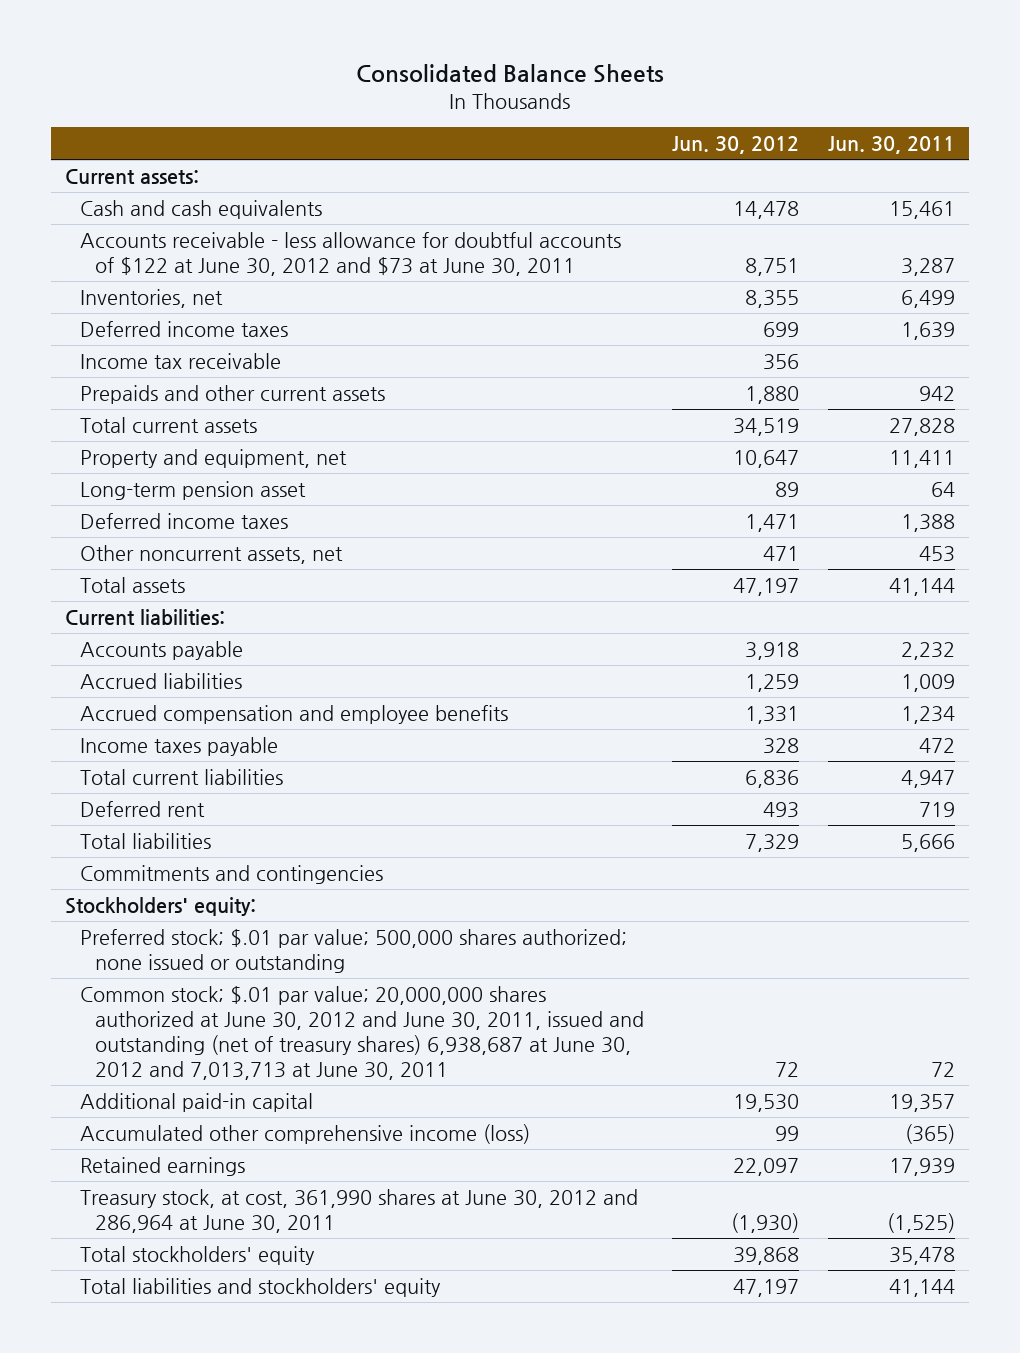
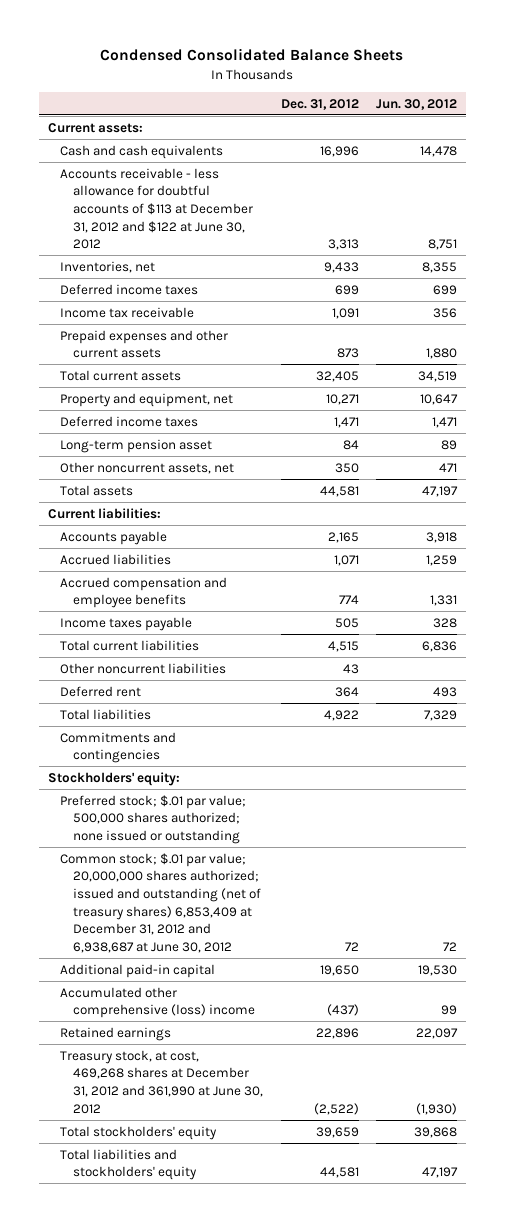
[356,64,665,84] Consolidated Balance Sheets -> [100,48,404,62] Condensed Consolidated Balance Sheets
[827,135,955,154] Jun. 30, 2011 -> none
none -> [280,98,359,110] Dec. 31, 2012
[80,231,622,276] Accounts receivable - less allowance for doubtful accounts of $122 at June 30, 2012 and $73 at June 30, 2011 -> [60,167,254,250] Accounts receivable - less allowance for doubtful accounts of $113 at December 31, 2012 and $122 at June 30, 2012
[80,384,386,404] Prepaids and other current assets -> [60,329,229,359] Prepaid expenses and other current assets
[80,480,307,500] Long-term pension asset -> [60,438,213,453] Long-term pension asset
none -> [60,662,227,674] Other noncurrent liabilities
[80,985,645,1080] Common stock; $.01 par value; 20,000,000 shares authorized at June 30, 2012 and June 30, 2011, issued and outstanding (net of treasury shares) 6,938,687 at June 30, 2012 and 7,013,713 at June 30, 2011 -> [60,852,262,954] Common stock; $.01 par value; 20,000,000 shares authorized; issued and outstanding (net of treasury shares) 6,853,409 at December 31, 2012 and 6,938,687 at June 30, 2012
[80,1123,531,1144] Accumulated other comprehensive income (loss) -> [60,986,256,1019] Accumulated other comprehensive (loss) income
[80,1188,639,1233] Treasury stock, at cost, 361,990 shares at June 30, 2012 and 286,964 at June 30, 2011 -> [60,1049,264,1114] Treasury stock, at cost, 469,268 shares at December 31, 2012 and 361,990 at June 30, 2012

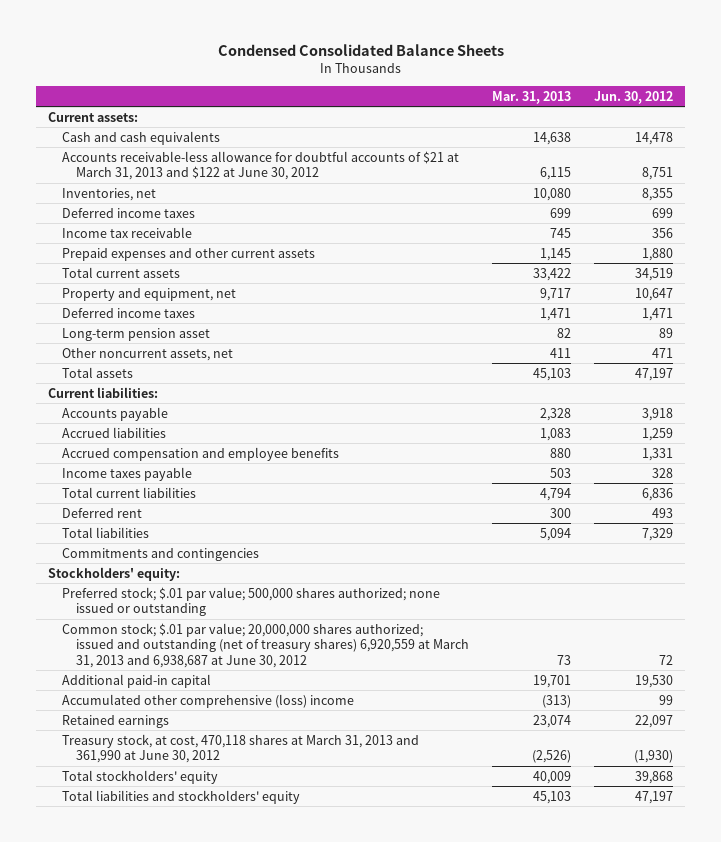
[280,98,359,110] Dec. 31, 2012 -> none
none -> [491,90,571,104] Mar. 31, 2013
[60,167,254,250] Accounts receivable - less allowance for doubtful accounts of $113 at December 31, 2012 and $122 at June 30, 2012 -> [61,150,459,181] Accounts receivable-less allowance for doubtful accounts of $21 at March 31, 2013 and $122 at June 30, 2012
[60,662,227,674] Other noncurrent liabilities -> none
[60,852,262,954] Common stock; $.01 par value; 20,000,000 shares authorized; issued and outstanding (net of treasury shares) 6,853,409 at December 31, 2012 and 6,938,687 at June 30, 2012 -> [61,622,469,668] Common stock; $.01 par value; 20,000,000 shares authorized; issued and outstanding (net of treasury shares) 6,920,559 at March 31, 2013 and 6,938,687 at June 30, 2012
[60,1049,264,1114] Treasury stock, at cost, 469,268 shares at December 31, 2012 and 361,990 at June 30, 2012 -> [61,733,419,764] Treasury stock, at cost, 470,118 shares at March 31, 2013 and 361,990 at June 30, 2012

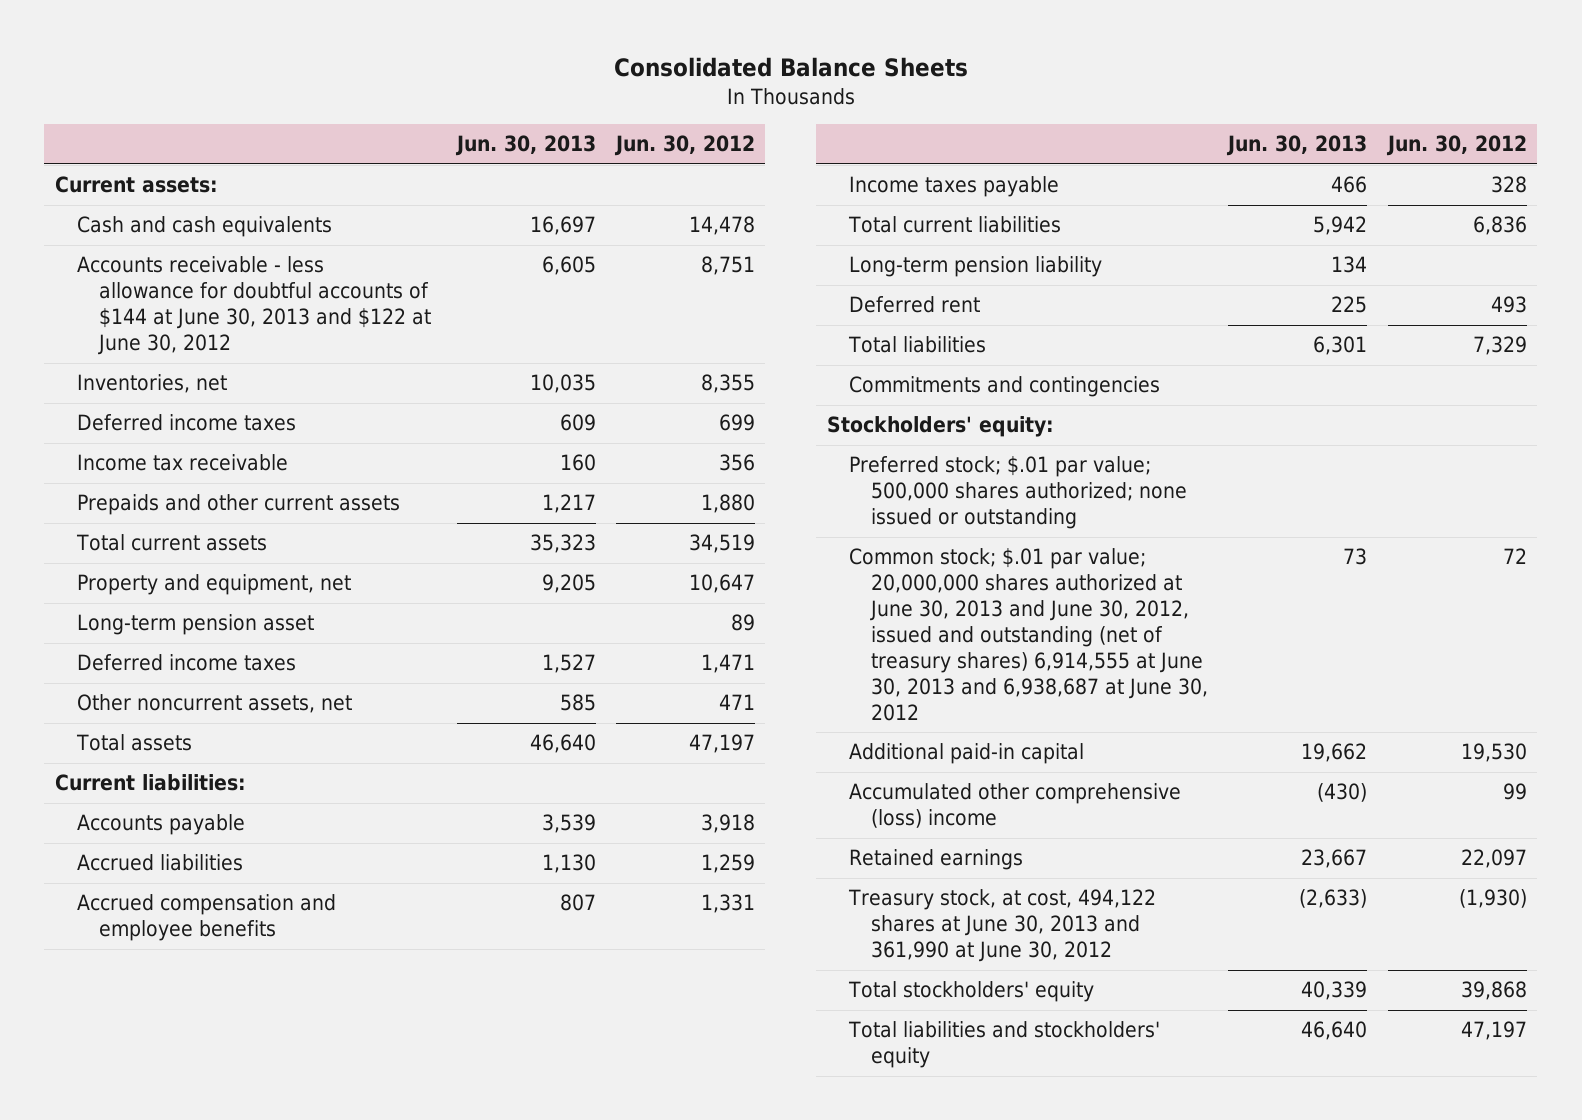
[217,44,504,57] Condensed Consolidated Balance Sheets -> [613,57,968,78] Consolidated Balance Sheets
[491,90,571,104] Mar. 31, 2013 -> none
none -> [454,135,596,157] Jun. 30, 2013
[61,150,459,181] Accounts receivable-less allowance for doubtful accounts of $21 at March 31, 2013 and $122 at June 30, 2012 -> [76,256,432,356] Accounts receivable - less allowance for doubtful accounts of $144 at June 30, 2013 and $122 at June 30, 2012
[61,247,315,261] Prepaid expenses and other current assets -> [76,494,400,516] Prepaids and other current assets
[61,307,195,318] Deferred income taxes -> [76,654,296,672] Deferred income taxes
none -> [848,256,1102,278] Long-term pension liability
[61,622,469,668] Common stock; $.01 par value; 20,000,000 shares authorized; issued and outstanding (net of treasury shares) 6,920,559 at March 31, 2013 and 6,938,687 at June 30, 2012 -> [848,548,1208,722] Common stock; $.01 par value; 20,000,000 shares authorized at June 30, 2013 and June 30, 2012, issued and outstanding (net of treasury shares) 6,914,555 at June 30, 2013 and 6,938,687 at June 30, 2012
[61,733,419,764] Treasury stock, at cost, 470,118 shares at March 31, 2013 and 361,990 at June 30, 2012 -> [847,889,1156,963] Treasury stock, at cost, 494,122 shares at June 30, 2013 and 361,990 at June 30, 2012

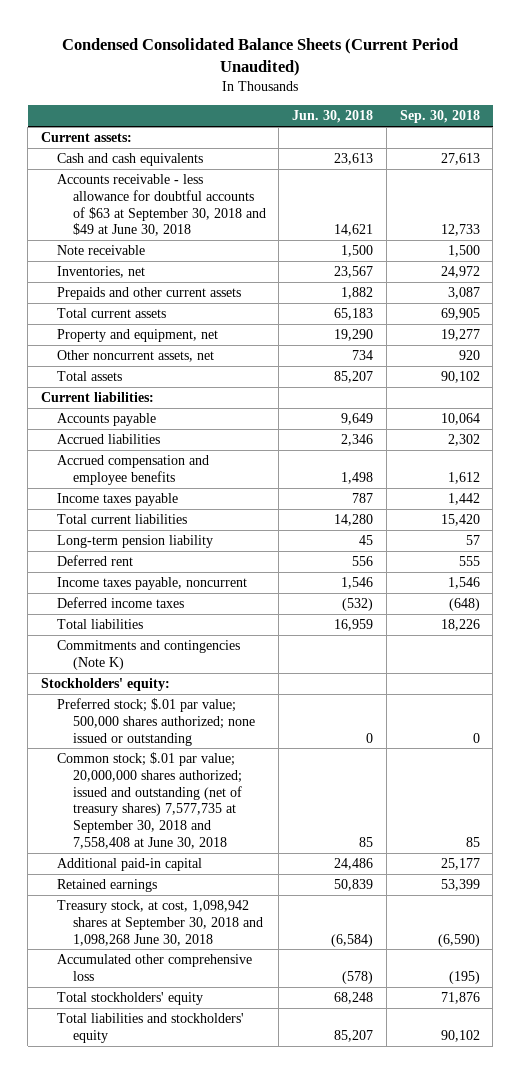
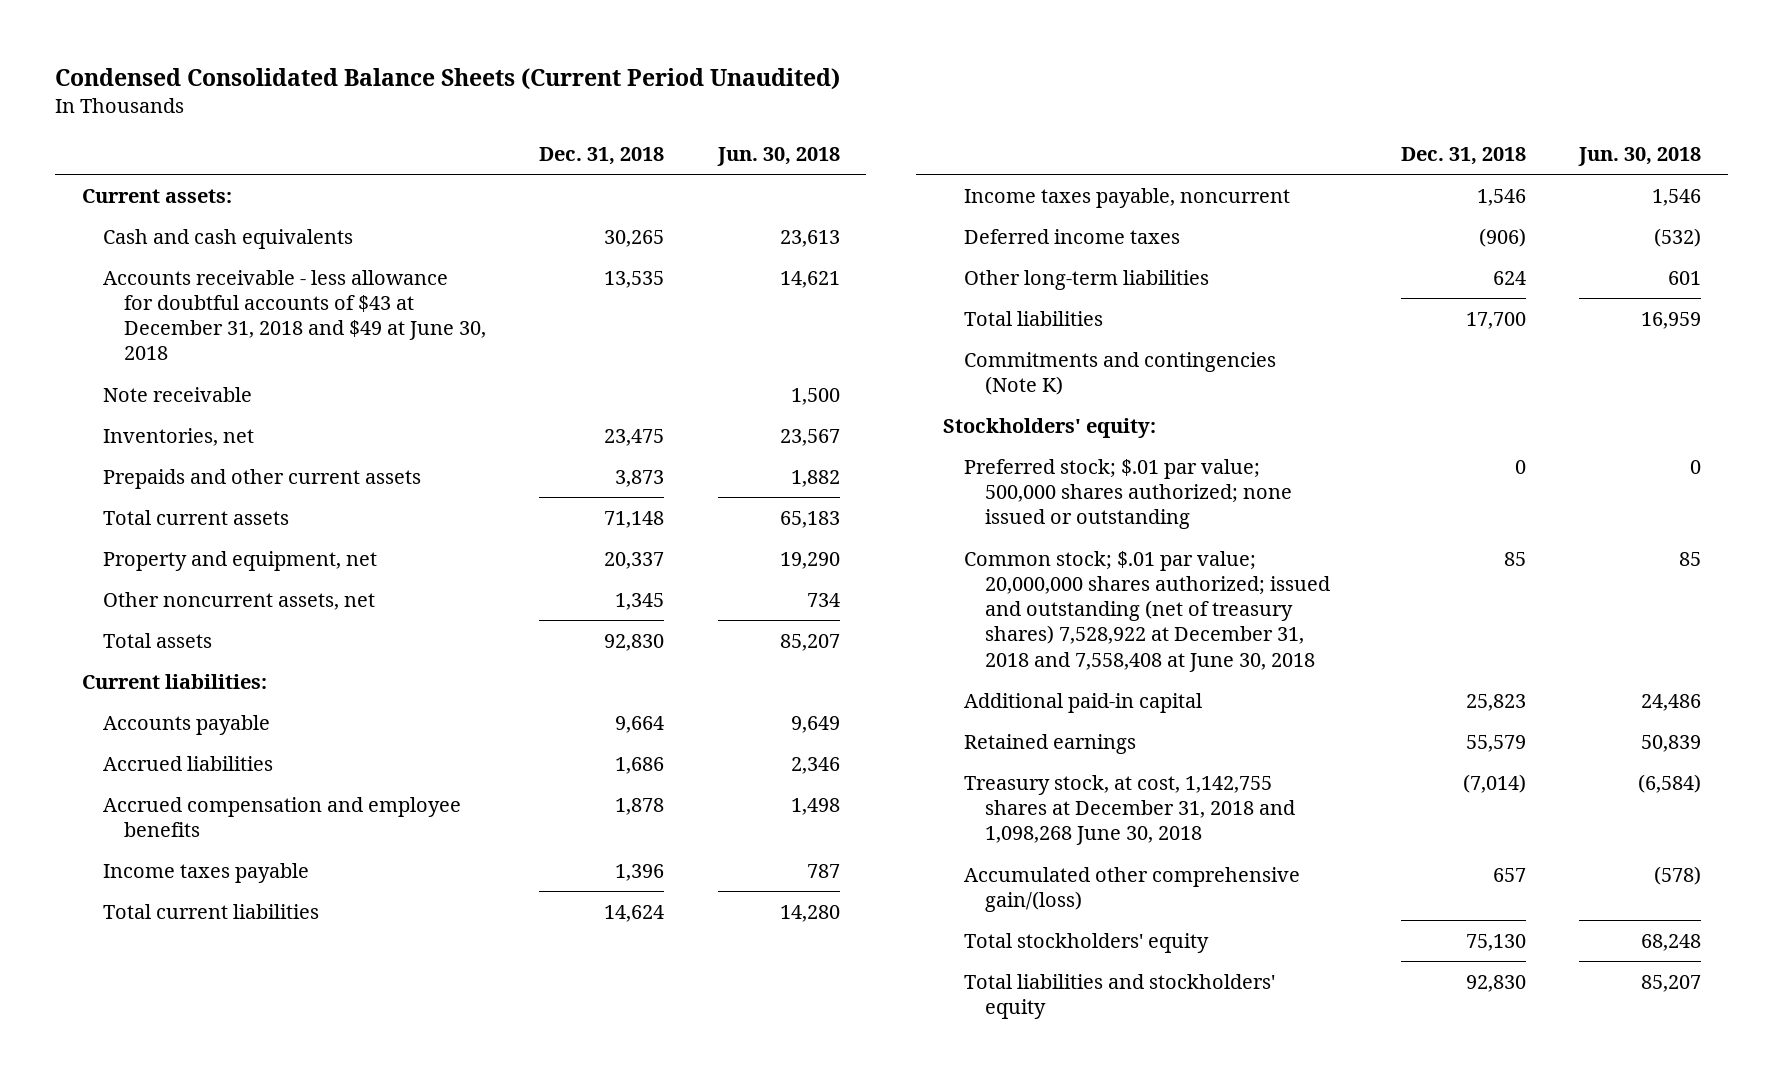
[399,110,480,124] Sep. 30, 2018 -> none
none -> [539,146,665,165] Dec. 31, 2018
[56,174,266,237] Accounts receivable - less allowance for doubtful accounts of $63 at September 30, 2018 and $49 at June 30, 2018 -> [102,269,486,361] Accounts receivable - less allowance for doubtful accounts of $43 at December 31, 2018 and $49 at June 30, 2018
[56,535,213,549] Long-term pension liability -> none
[56,555,133,567] Deferred rent -> none
none -> [964,269,1210,290] Other long-term liabilities
[56,752,242,849] Common stock; $.01 par value; 20,000,000 shares authorized; issued and outstanding (net of treasury shares) 7,577,735 at September 30, 2018 and 7,558,408 at June 30, 2018 -> [964,550,1331,672] Common stock; $.01 par value; 20,000,000 shares authorized; issued and outstanding (net of treasury shares) 7,528,922 at December 31, 2018 and 7,558,408 at June 30, 2018
[56,900,263,946] Treasury stock, at cost, 1,098,942 shares at September 30, 2018 and 1,098,268 June 30, 2018 -> [964,774,1296,846] Treasury stock, at cost, 1,142,755 shares at December 31, 2018 and 1,098,268 June 30, 2018
[56,954,252,981] Accumulated other comprehensive loss -> [964,866,1301,912] Accumulated other comprehensive gain/(loss)

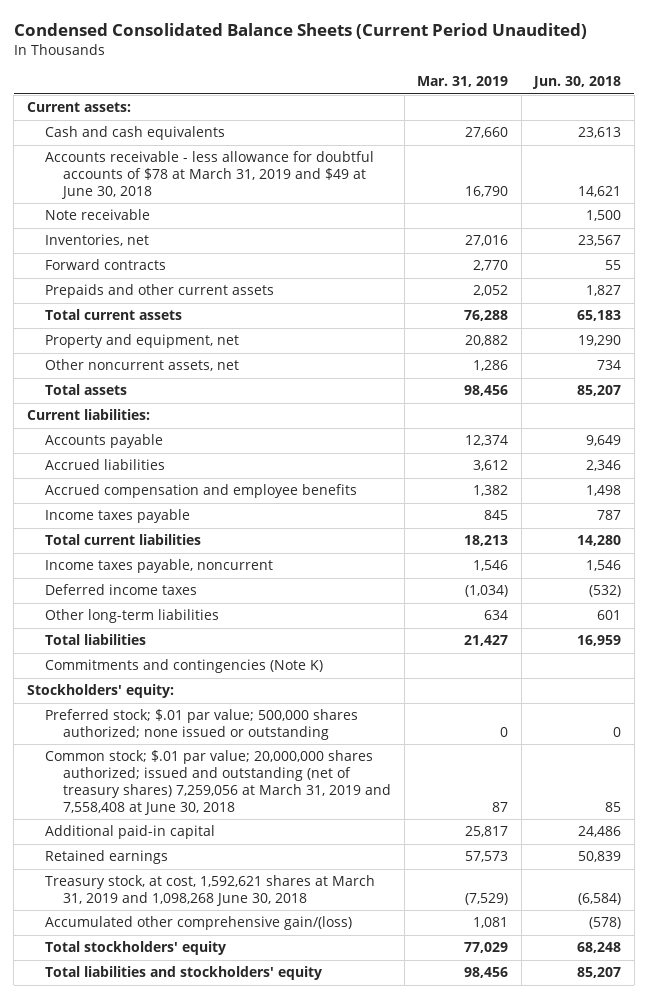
[539,146,665,165] Dec. 31, 2018 -> none
none -> [417,76,509,88] Mar. 31, 2019
[102,269,486,361] Accounts receivable - less allowance for doubtful accounts of $43 at December 31, 2018 and $49 at June 30, 2018 -> [44,151,374,200] Accounts receivable - less allowance for doubtful accounts of $78 at March 31, 2019 and $49 at June 30, 2018
none -> [44,259,166,271] Forward contracts
[790,469,840,487] 1,882 -> [586,285,622,297] 1,827
[964,550,1331,672] Common stock; $.01 par value; 20,000,000 shares authorized; issued and outstanding (net of treasury shares) 7,528,922 at December 31, 2018 and 7,558,408 at June 30, 2018 -> [44,750,392,815] Common stock; $.01 par value; 20,000,000 shares authorized; issued and outstanding (net of treasury shares) 7,259,056 at March 31, 2019 and 7,558,408 at June 30, 2018
[964,774,1296,846] Treasury stock, at cost, 1,142,755 shares at December 31, 2018 and 1,098,268 June 30, 2018 -> [44,875,375,907] Treasury stock, at cost, 1,592,621 shares at March 31, 2019 and 1,098,268 June 30, 2018

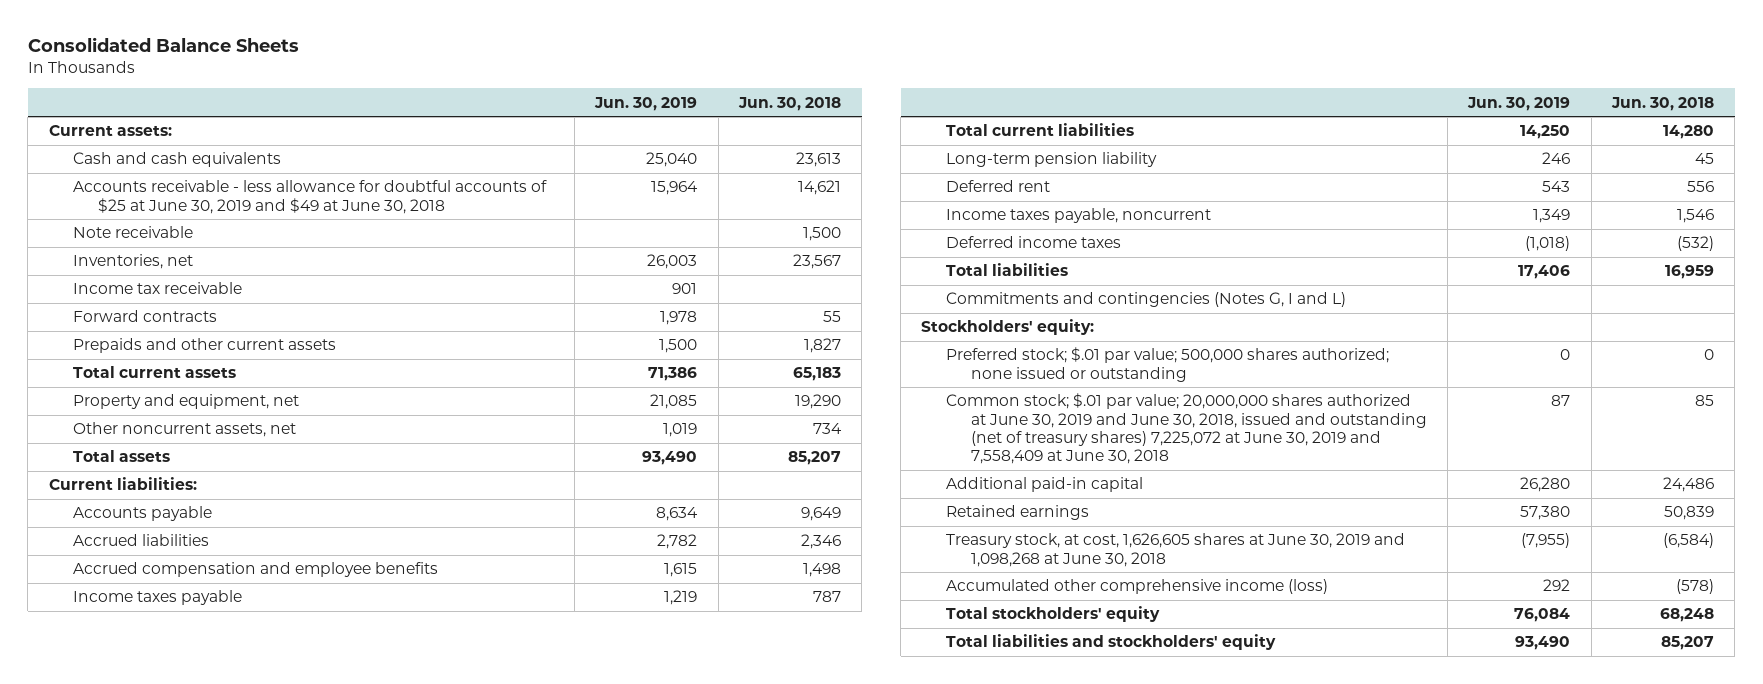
[13,22,587,39] Condensed Consolidated Balance Sheets (Current Period Unaudited) -> [27,36,299,52] Consolidated Balance Sheets
[417,76,509,88] Mar. 31, 2019 -> none
none -> [594,96,698,111] Jun. 30, 2019
[44,151,374,200] Accounts receivable - less allowance for doubtful accounts of $78 at March 31, 2019 and $49 at June 30, 2018 -> [73,180,548,214] Accounts receivable - less allowance for doubtful accounts of $25 at June 30, 2019 and $49 at June 30, 2018
none -> [73,282,243,295] Income tax receivable
none -> [946,152,1158,168] Long-term pension liability
none -> [946,180,1051,193] Deferred rent
[44,609,219,624] Other long-term liabilities -> none
[44,659,323,674] Commitments and contingencies (Note K) -> [946,292,1347,308] Commitments and contingencies (Notes G, I and L)
[44,750,392,815] Common stock; $.01 par value; 20,000,000 shares authorized; issued and outstanding (net of treasury shares) 7,259,056 at March 31, 2019 and 7,558,408 at June 30, 2018 -> [946,393,1427,465] Common stock; $.01 par value; 20,000,000 shares authorized at June 30, 2019 and June 30, 2018, issued and outstanding (net of treasury shares) 7,225,072 at June 30, 2019 and 7,558,409 at June 30, 2018
[44,875,375,907] Treasury stock, at cost, 1,592,621 shares at March 31, 2019 and 1,098,268 June 30, 2018 -> [946,533,1406,567] Treasury stock, at cost, 1,626,605 shares at June 30, 2019 and 1,098,268 at June 30, 2018
[44,916,352,931] Accumulated other comprehensive gain/(loss) -> [946,579,1329,595] Accumulated other comprehensive income (loss)

